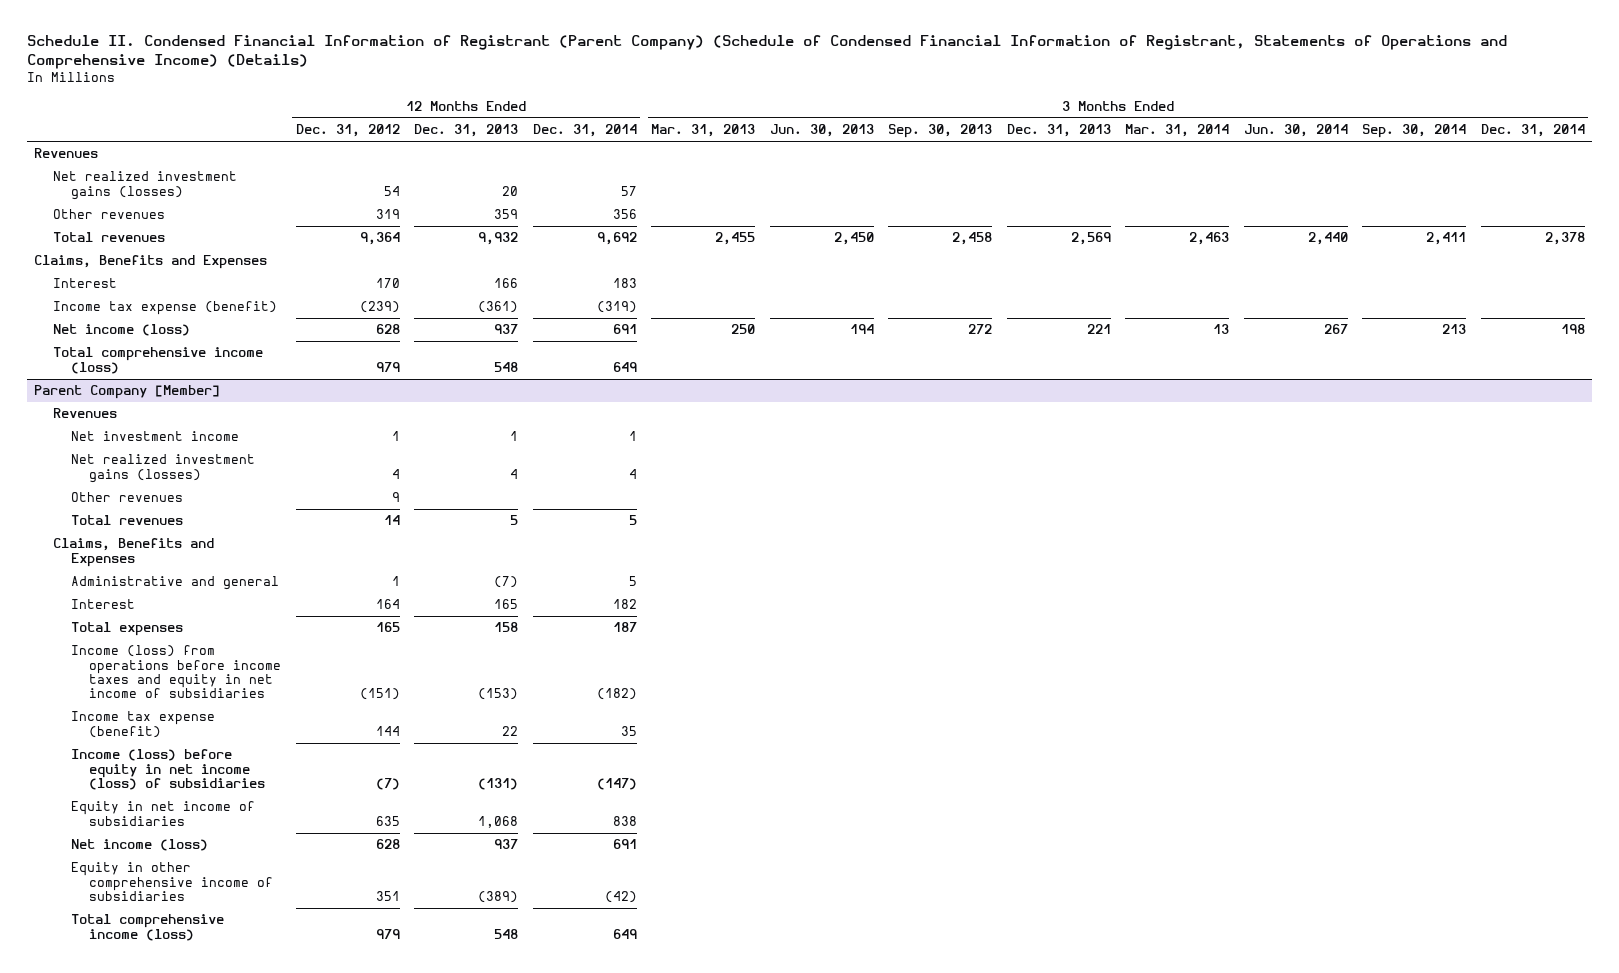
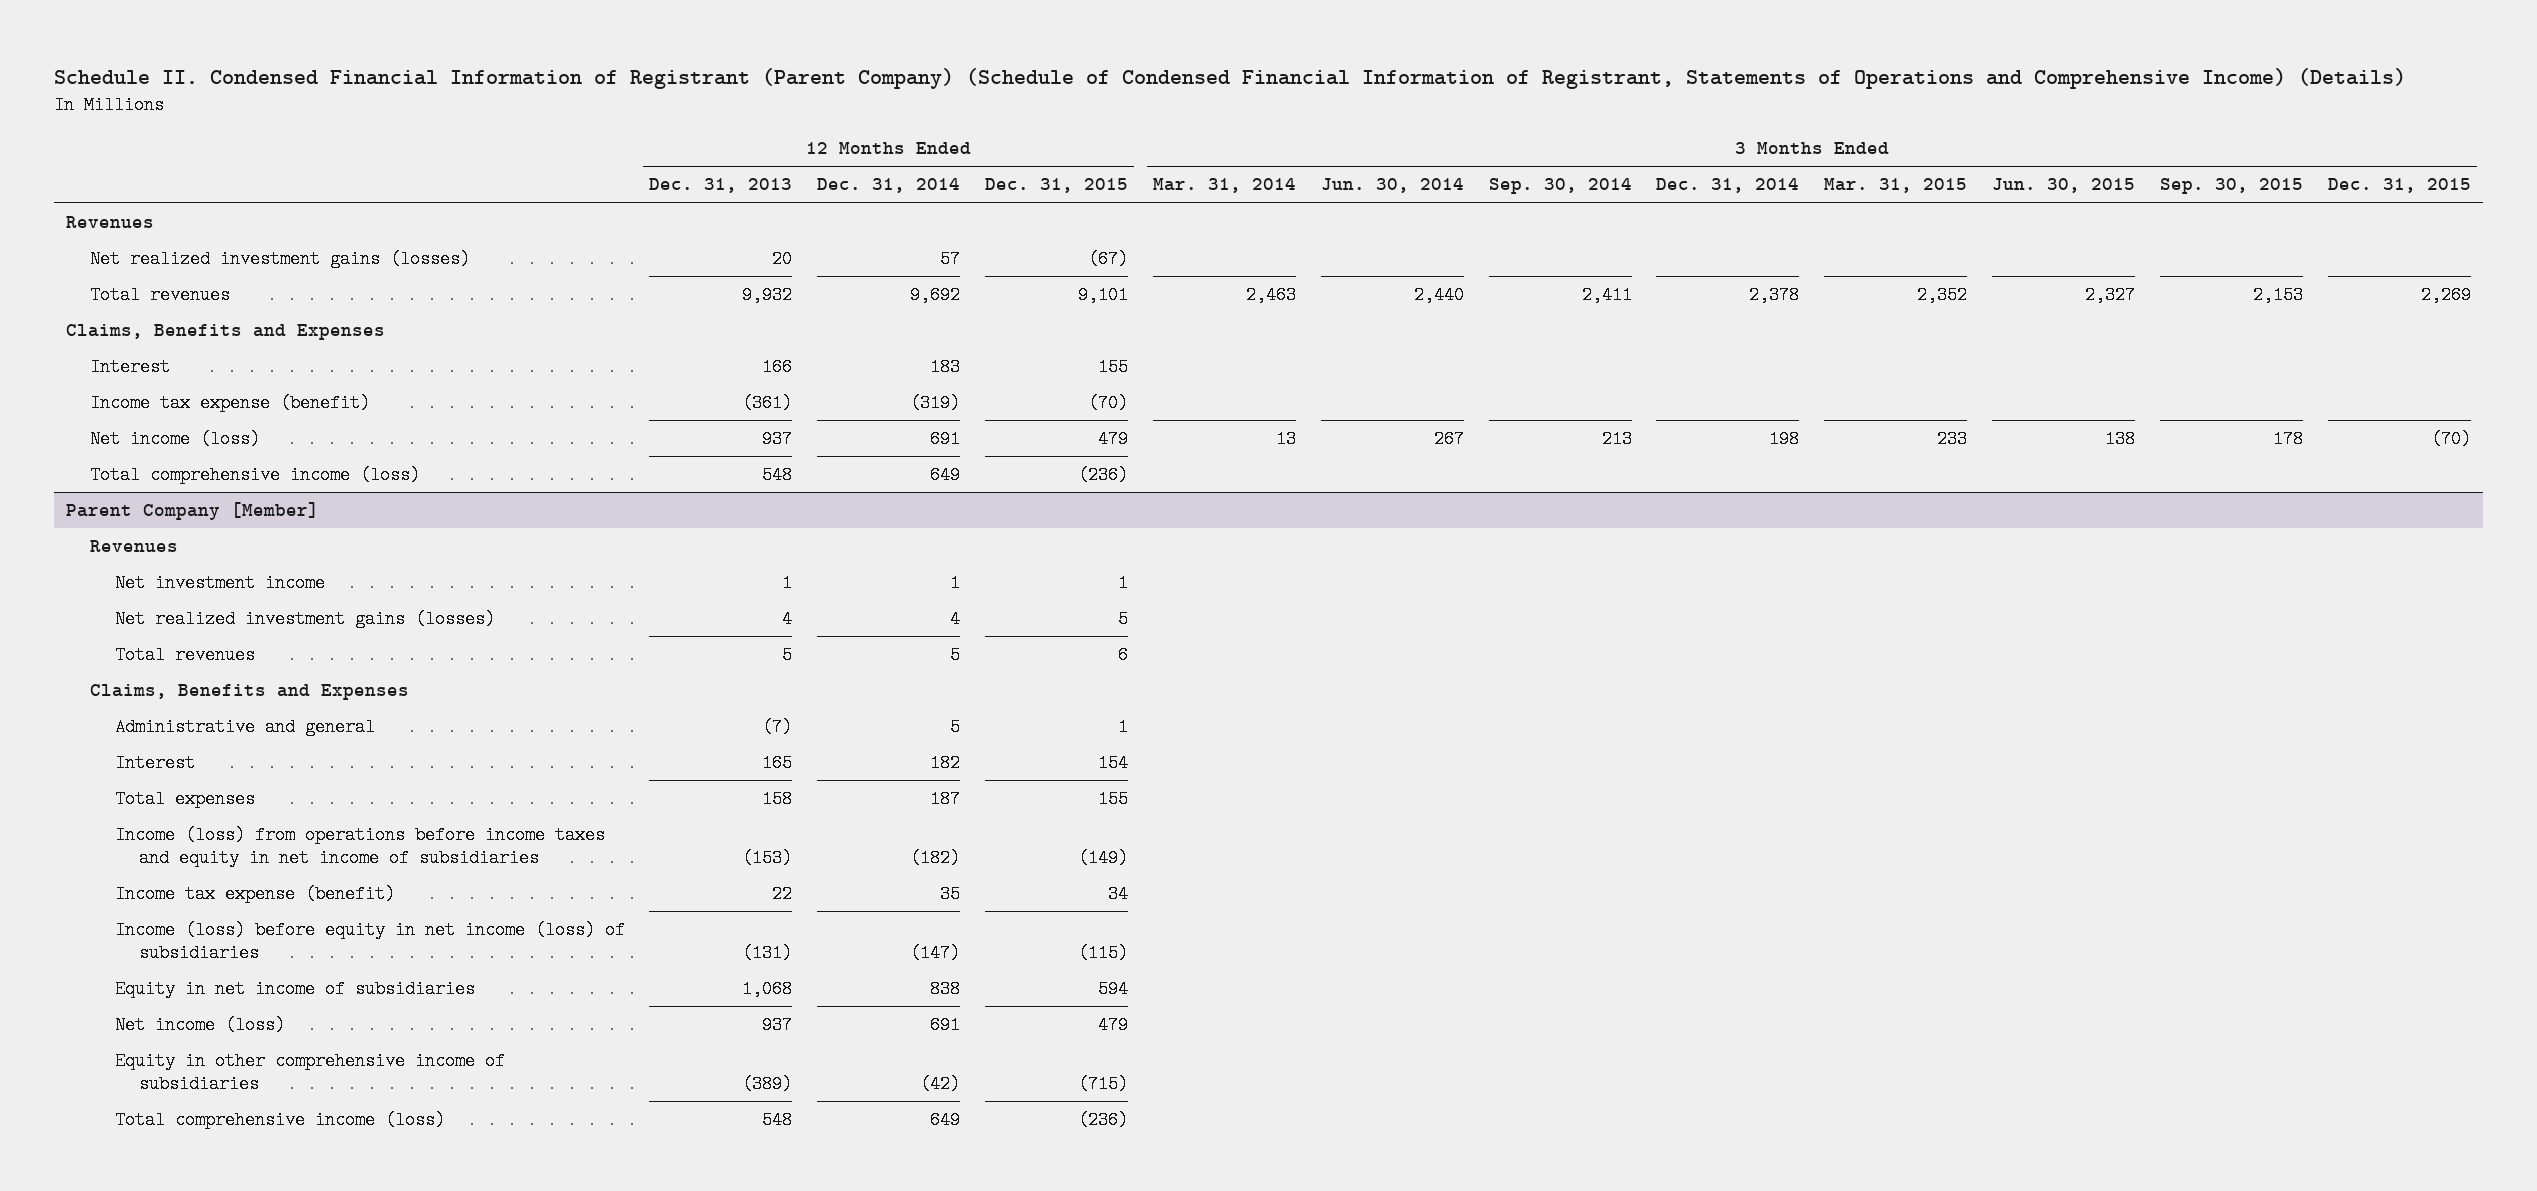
[295,124,400,138] Dec. 31, 2012 -> none
[651,124,756,138] Mar. 31, 2013 -> none
[769,124,874,138] Jun. 30, 2013 -> none
[888,124,993,139] Sep. 30, 2013 -> none
[1006,124,1111,138] Dec. 31, 2013 -> none
none -> [985,178,1129,194] Dec. 31, 2015
none -> [1824,178,1968,194] Mar. 31, 2015
none -> [1992,178,2136,194] Jun. 30, 2015
none -> [2160,178,2304,195] Sep. 30, 2015
none -> [2327,178,2471,194] Dec. 31, 2015
[52,209,165,220] Other revenues -> none
[71,492,184,503] Other revenues -> none

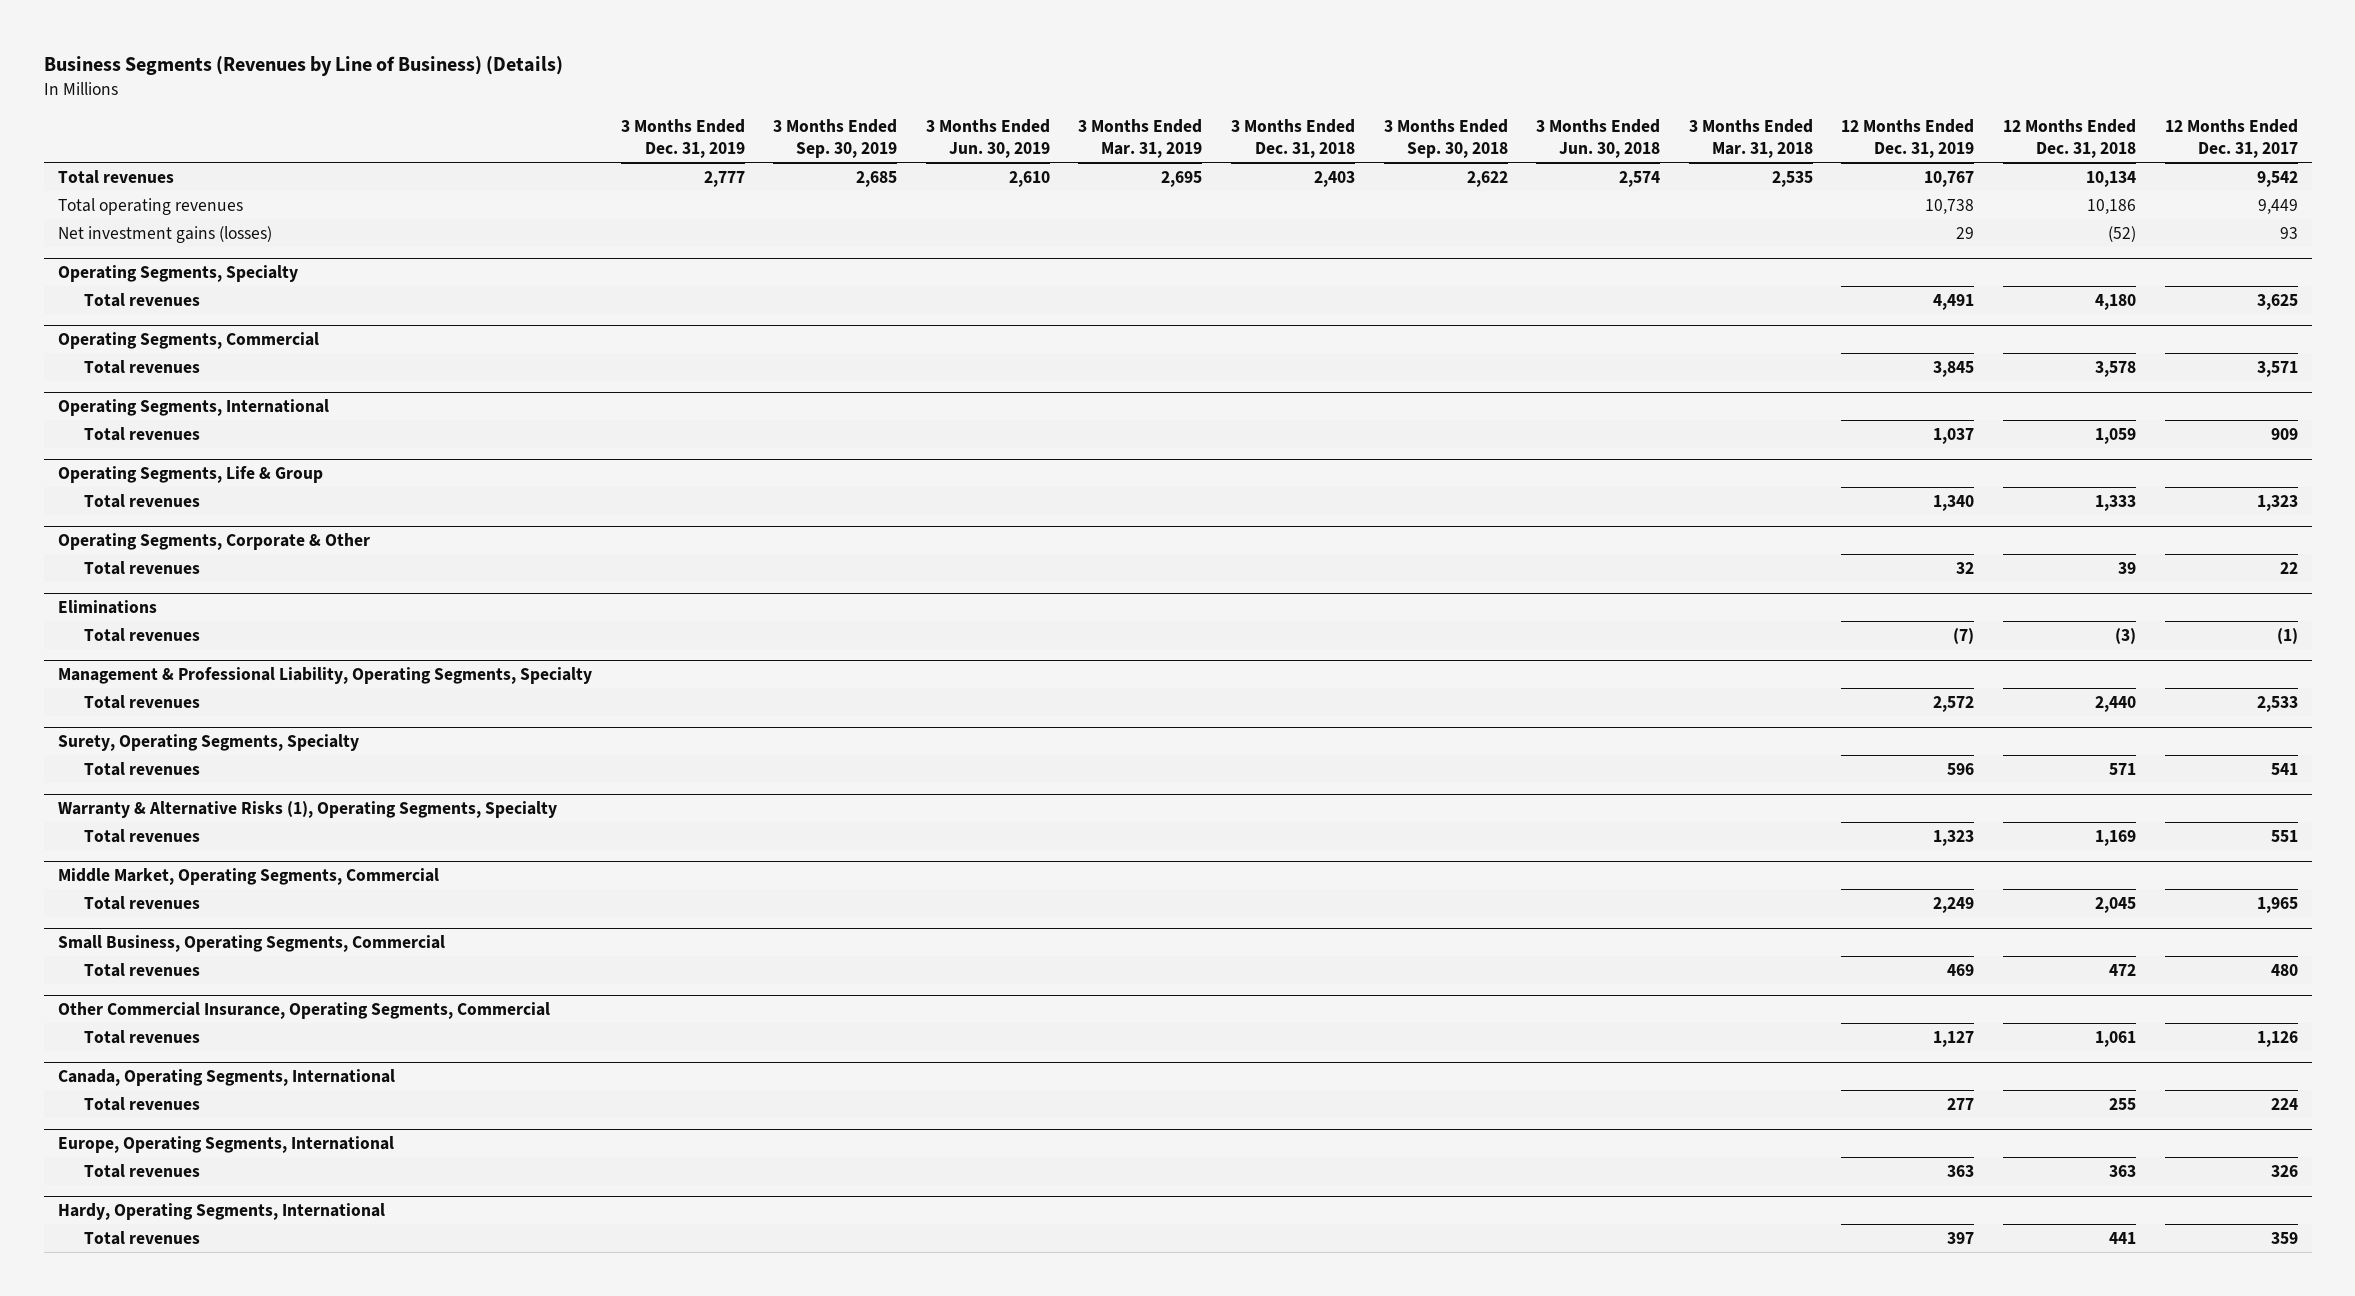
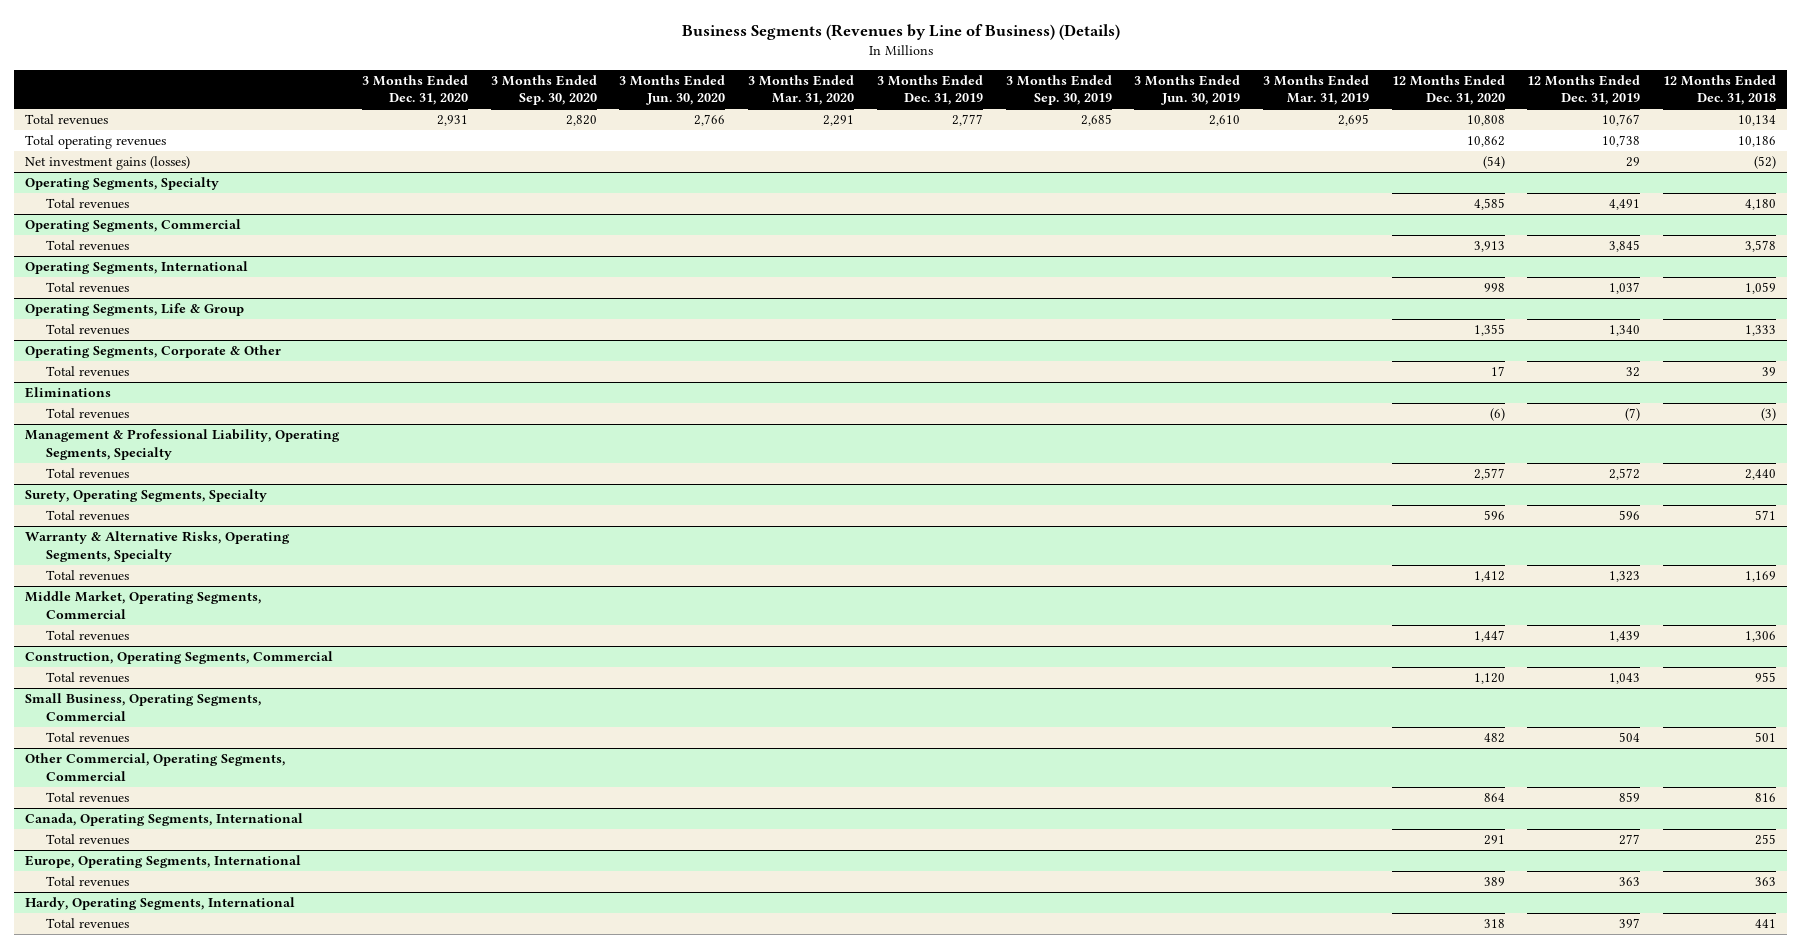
[1230,118,1355,159] 3 Months Ended Dec. 31, 2018 -> none
[1383,118,1508,159] 3 Months Ended Sep. 30, 2018 -> none
[1536,118,1661,159] 3 Months Ended Jun. 30, 2018 -> none
[1688,118,1813,159] 3 Months Ended Mar. 31, 2018 -> none
[2164,118,2298,159] 12 Months Ended Dec. 31, 2017 -> none
none -> [362,74,469,106] 3 Months Ended Dec. 31, 2020
none -> [490,74,597,106] 3 Months Ended Sep. 30, 2020
none -> [619,74,726,106] 3 Months Ended Jun. 30, 2020
none -> [748,74,855,106] 3 Months Ended Mar. 31, 2020
none -> [1391,74,1505,106] 12 Months Ended Dec. 31, 2020
[57,800,557,818] Warranty & Alternative Risks (1), Operating Segments, Specialty -> [25,531,291,562] Warranty & Alternative Risks, Operating Segments, Specialty
[1933,896,1975,913] 2,249 -> [1609,631,1641,643] 1,439
[2094,896,2136,913] 2,045 -> [1744,631,1776,643] 1,306
none -> [25,651,334,665] Construction, Operating Segments, Commercial
none -> [45,672,129,684] Total revenues
[1947,963,1975,976] 469 -> [1619,732,1641,743] 504
[2108,963,2136,976] 472 -> [1754,732,1776,743] 501
[57,1001,550,1019] Other Commercial Insurance, Operating Segments, Commercial -> [25,753,286,781] Other Commercial, Operating Segments, Commercial
[1933,1030,1975,1047] 1,127 -> [1619,792,1641,803] 859
[2094,1030,2136,1047] 1,061 -> [1754,793,1776,803] 816

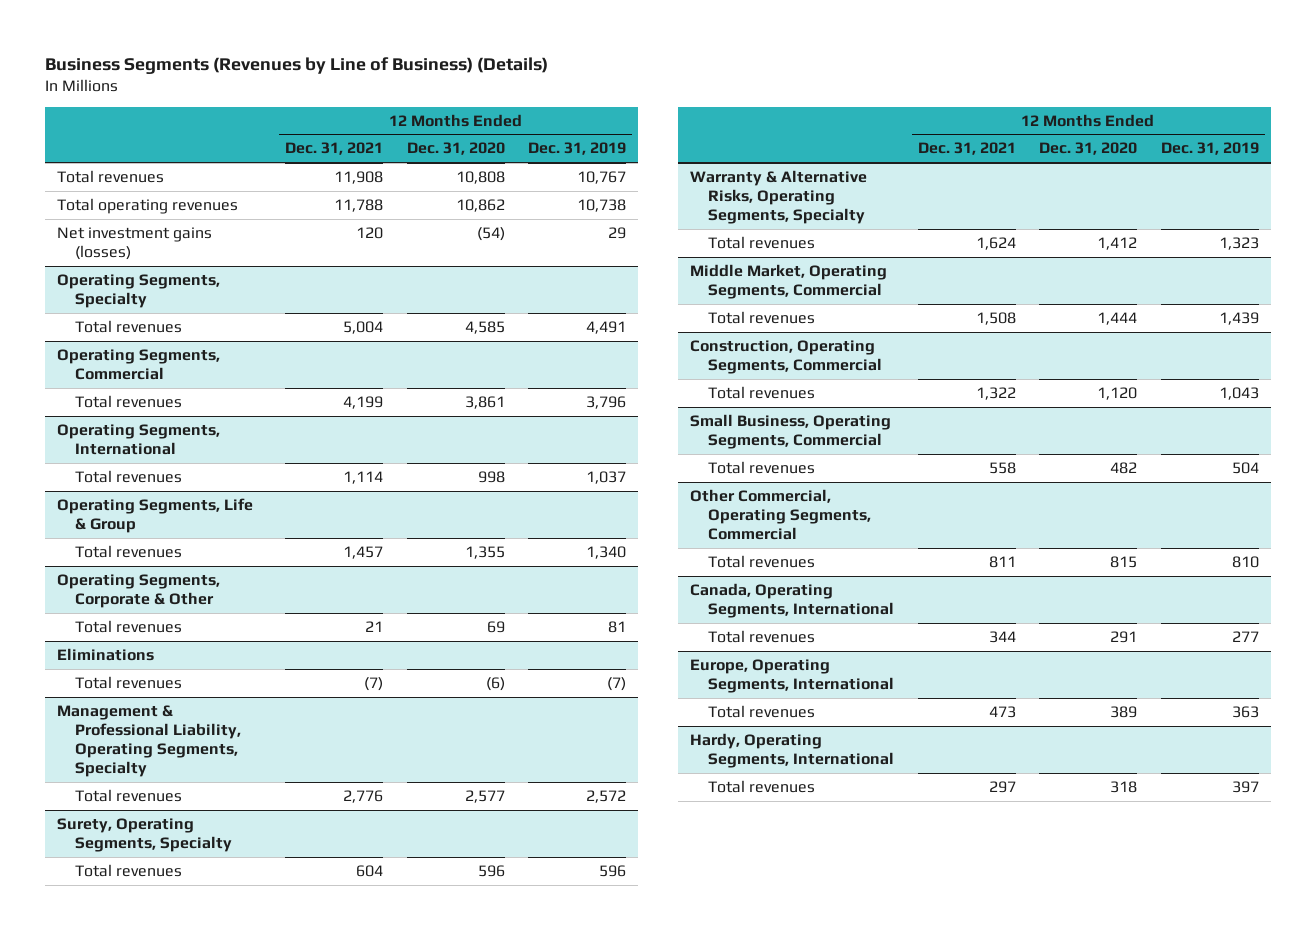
[362,74,469,106] 3 Months Ended Dec. 31, 2020 -> none
[490,74,597,106] 3 Months Ended Sep. 30, 2020 -> none
[619,74,726,106] 3 Months Ended Jun. 30, 2020 -> none
[748,74,855,106] 3 Months Ended Mar. 31, 2020 -> none
[876,74,983,106] 3 Months Ended Dec. 31, 2019 -> none
[1005,74,1112,106] 3 Months Ended Sep. 30, 2019 -> none
[1134,74,1241,106] 3 Months Ended Jun. 30, 2019 -> none
[1262,74,1369,106] 3 Months Ended Mar. 31, 2019 -> none
[1662,74,1776,106] 12 Months Ended Dec. 31, 2018 -> none
none -> [285,142,384,156] Dec. 31, 2021
[1473,241,1505,253] 3,913 -> [464,395,505,409] 3,861
[1609,240,1641,253] 3,845 -> [586,395,627,409] 3,796
[1490,366,1505,377] 17 -> [486,620,505,633] 69
[1626,367,1641,378] 32 -> [608,620,627,633] 81
[1473,630,1505,643] 1,447 -> [1097,311,1138,325] 1,444
[1483,793,1505,803] 864 -> [1110,555,1138,568] 815
[1619,792,1641,803] 859 -> [1231,555,1259,568] 810

